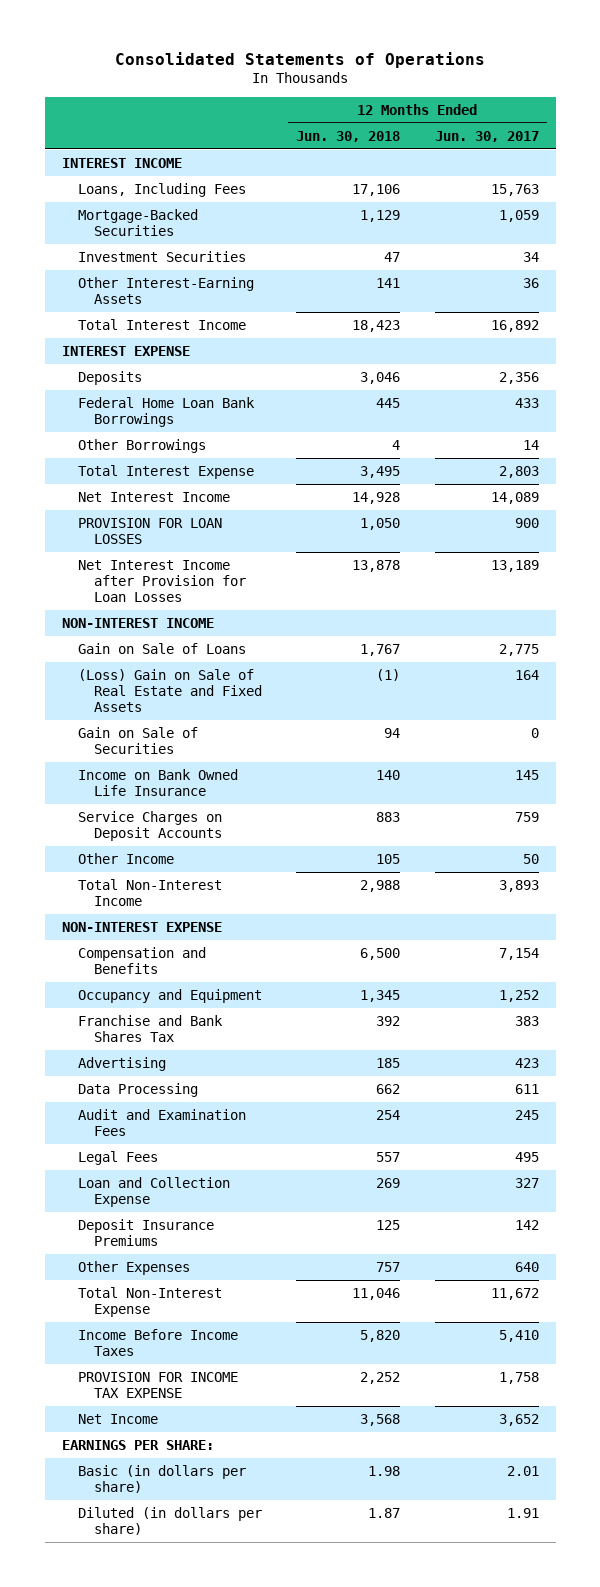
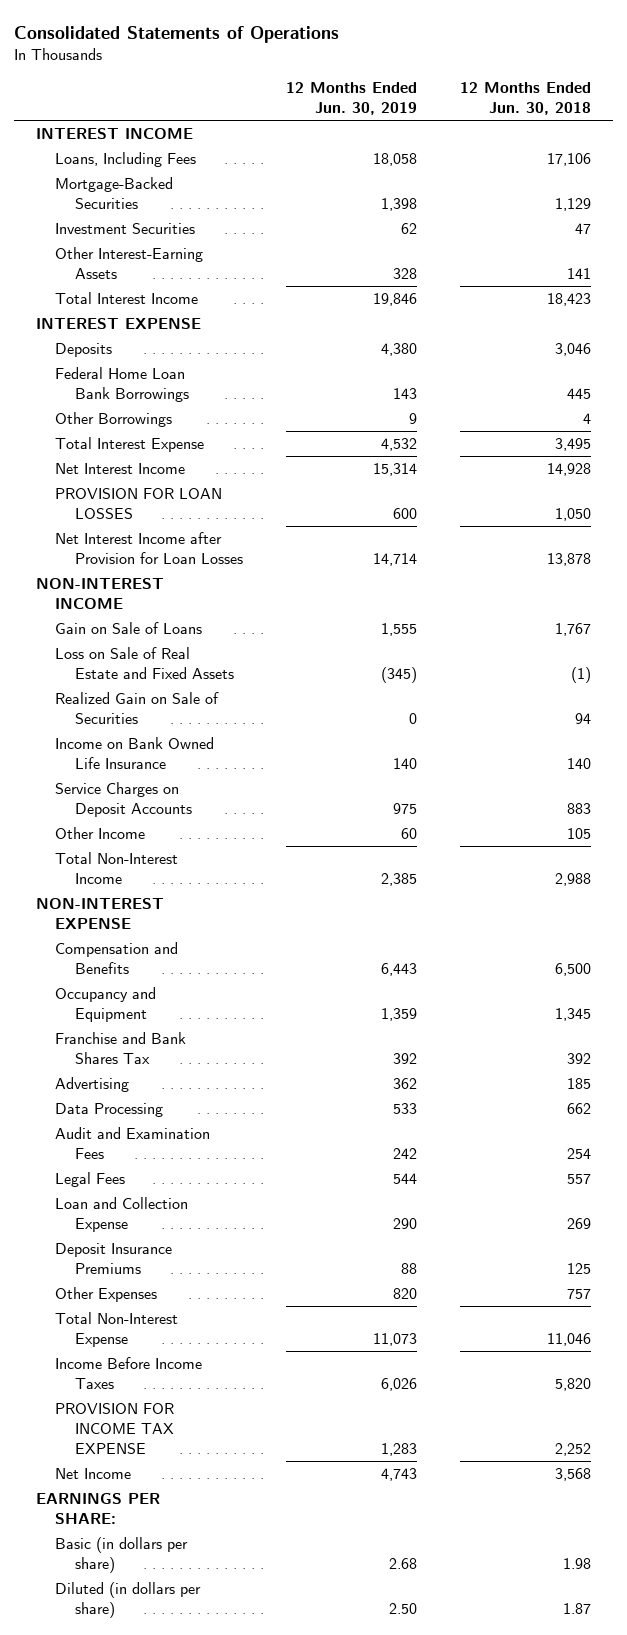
[434,130,539,142] Jun. 30, 2017 -> none
none -> [285,82,417,116] 12 Months Ended Jun. 30, 2019
[77,668,262,712] (Loss) Gain on Sale of Real Estate and Fixed Assets -> [55,646,234,679] Loss on Sale of Real Estate and Fixed Assets
[77,726,198,754] Gain on Sale of Securities -> [55,691,220,724] Realized Gain on Sale of Securities

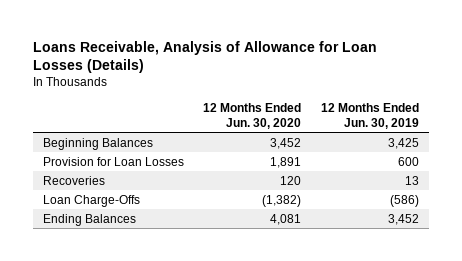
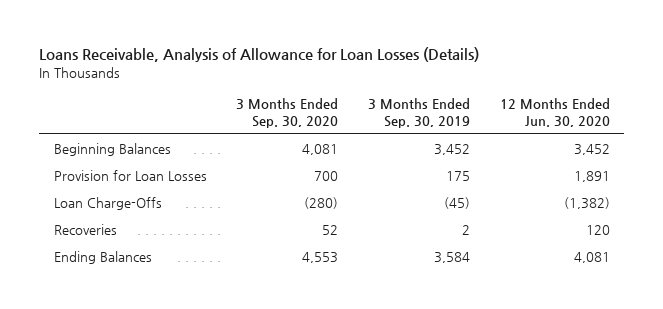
[321,103,420,129] 12 Months Ended Jun. 30, 2019 -> none
none -> [236,98,339,128] 3 Months Ended Sep. 30, 2020
none -> [367,98,470,128] 3 Months Ended Sep. 30, 2019
[42,175,105,185] Recoveries -> [53,224,117,236] Recoveries

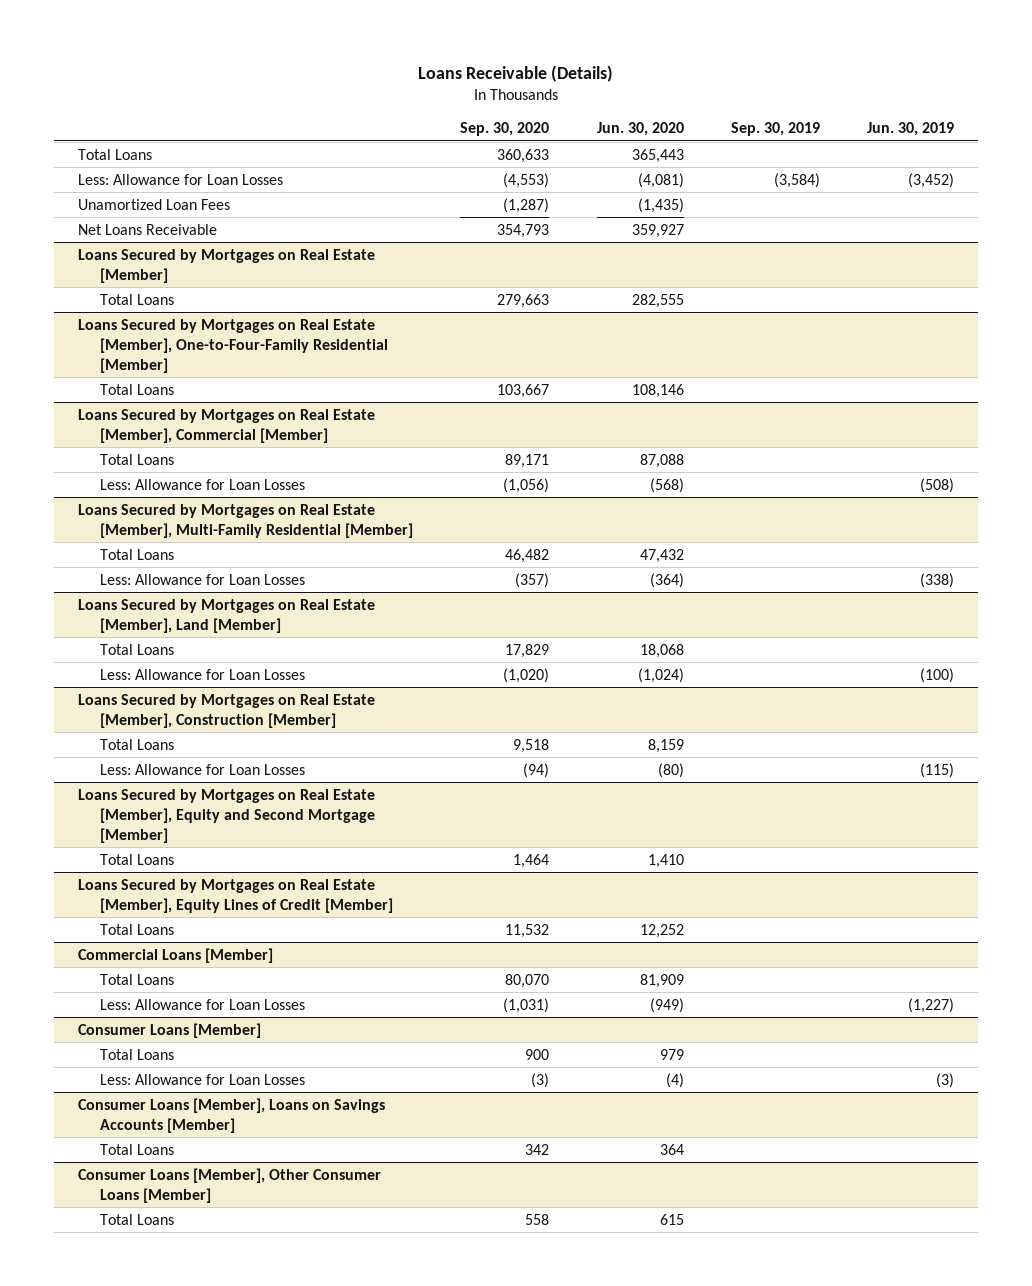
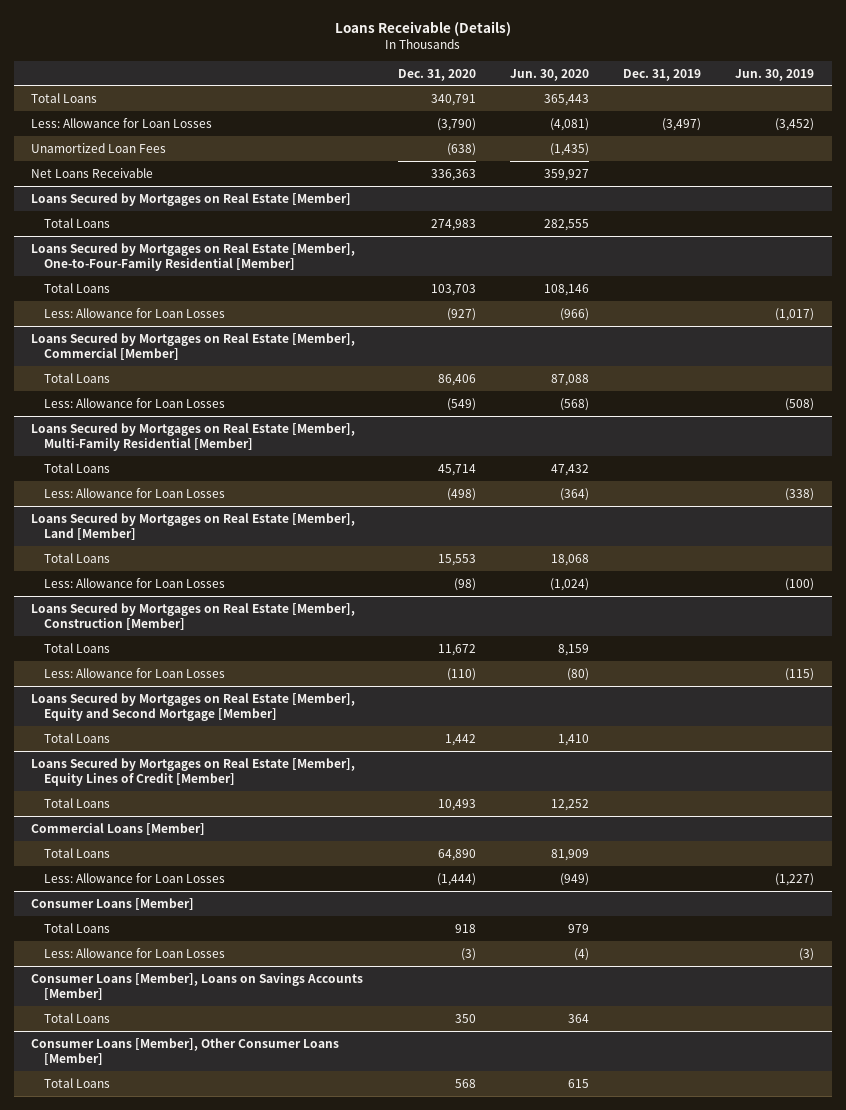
[460,122,550,137] Sep. 30, 2020 -> none
[730,122,820,137] Sep. 30, 2019 -> none
none -> [397,68,476,81] Dec. 31, 2020
none -> [623,68,702,81] Dec. 31, 2019
none -> [44,307,226,318] Less: Allowance for Loan Losses

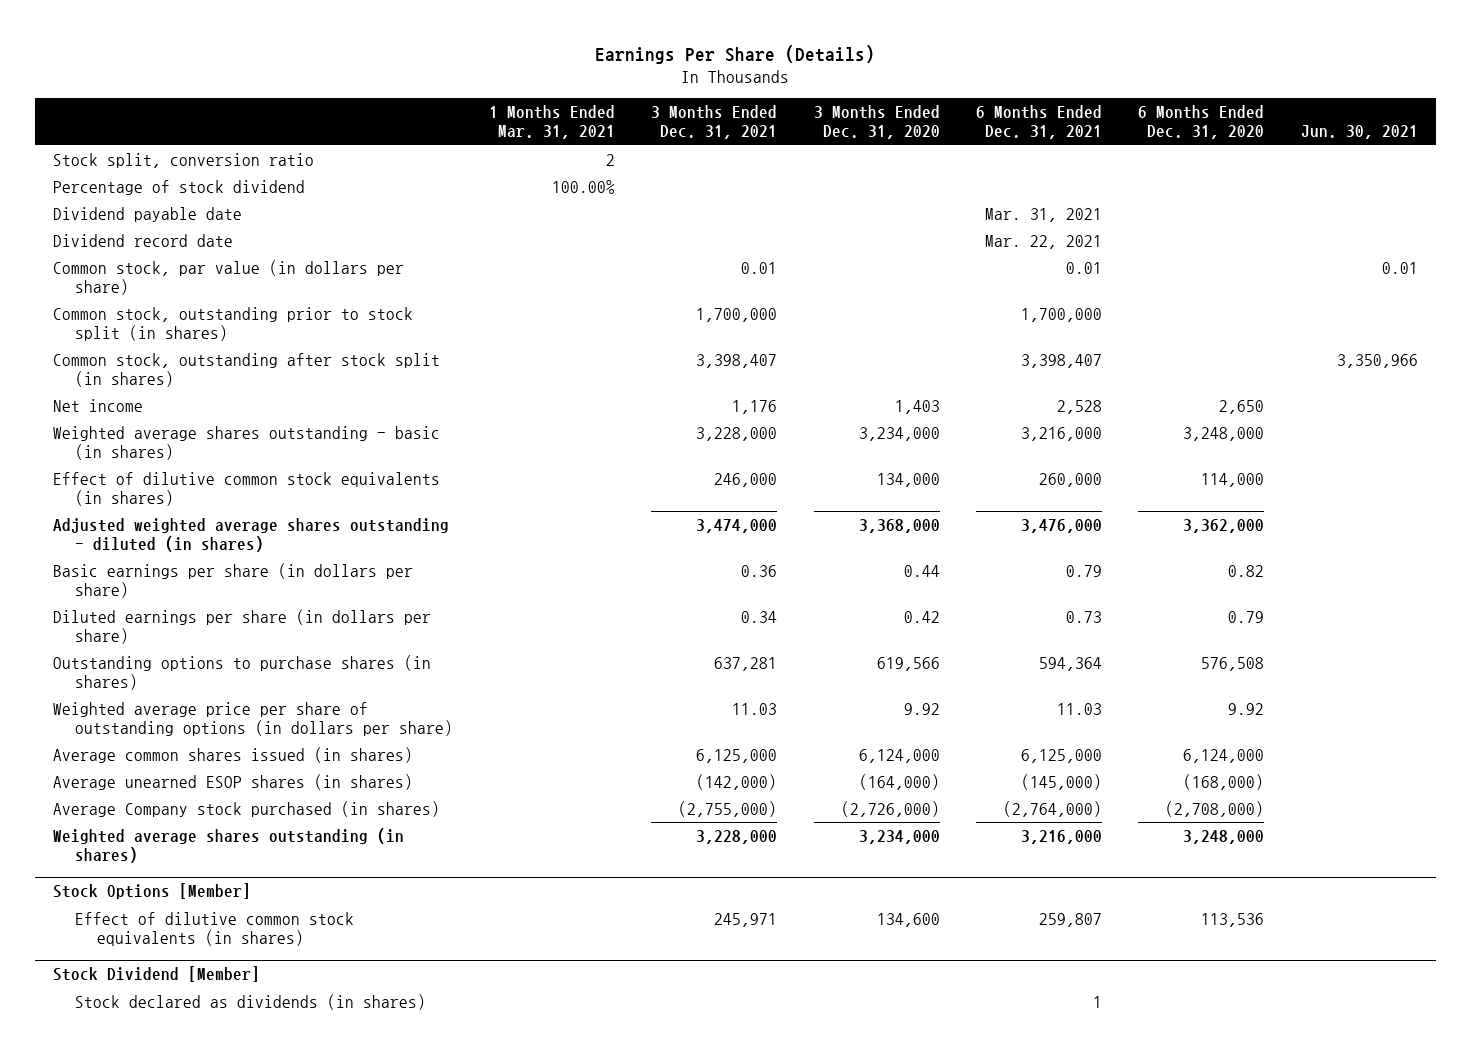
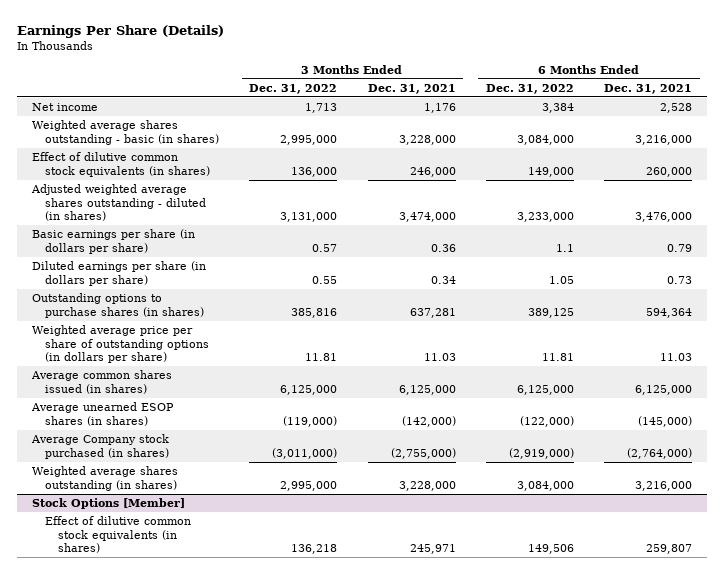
[489,105,616,140] 1 Months Ended Mar. 31, 2021 -> none
[813,105,940,140] 3 Months Ended Dec. 31, 2020 -> none
[1138,105,1265,140] 6 Months Ended Dec. 31, 2020 -> none
[1300,125,1418,140] Jun. 30, 2021 -> none
none -> [249,84,338,95] Dec. 31, 2022
none -> [485,84,574,95] Dec. 31, 2022
[53,152,315,168] Stock split, conversion ratio -> none
[53,179,306,195] Percentage of stock dividend -> none
[53,206,243,222] Dividend payable date -> none
[53,233,234,247] Dividend record date -> none
[53,259,405,295] Common stock, par value (in dollars per share) -> none
[53,306,414,341] Common stock, outstanding prior to stock split (in shares) -> none
[53,352,441,387] Common stock, outstanding after stock split (in shares) -> none
[53,966,261,983] Stock Dividend [Member] -> none
[74,993,426,1010] Stock declared as dividends (in shares) -> none

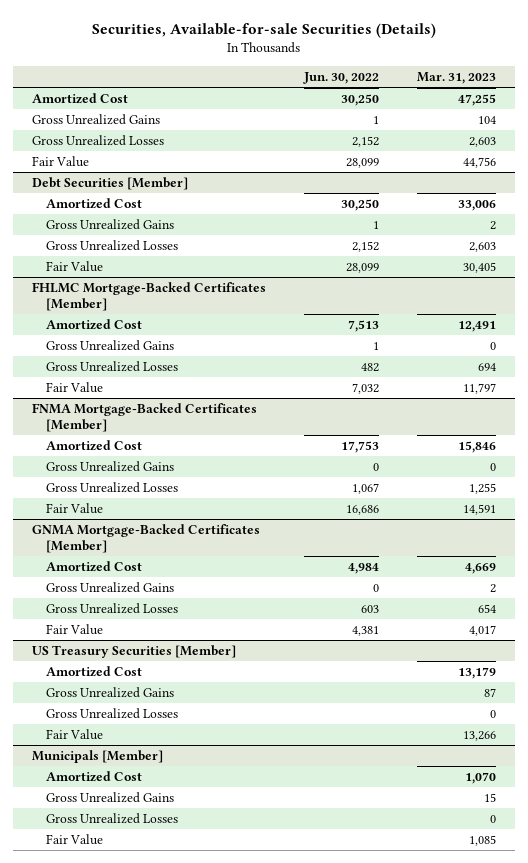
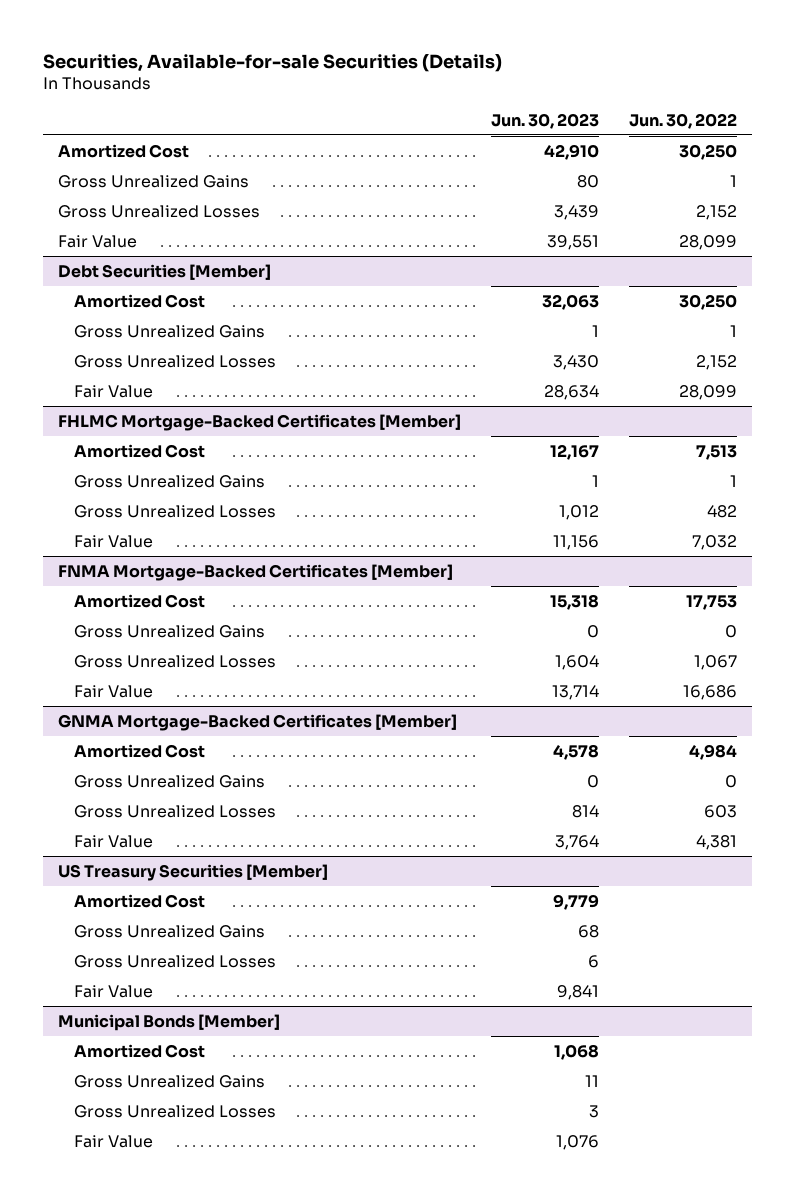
[416,71,496,84] Mar. 31, 2023 -> none
none -> [490,112,599,129] Jun. 30, 2023
[32,750,164,764] Municipals [Member] -> [58,1013,281,1031] Municipal Bonds [Member]

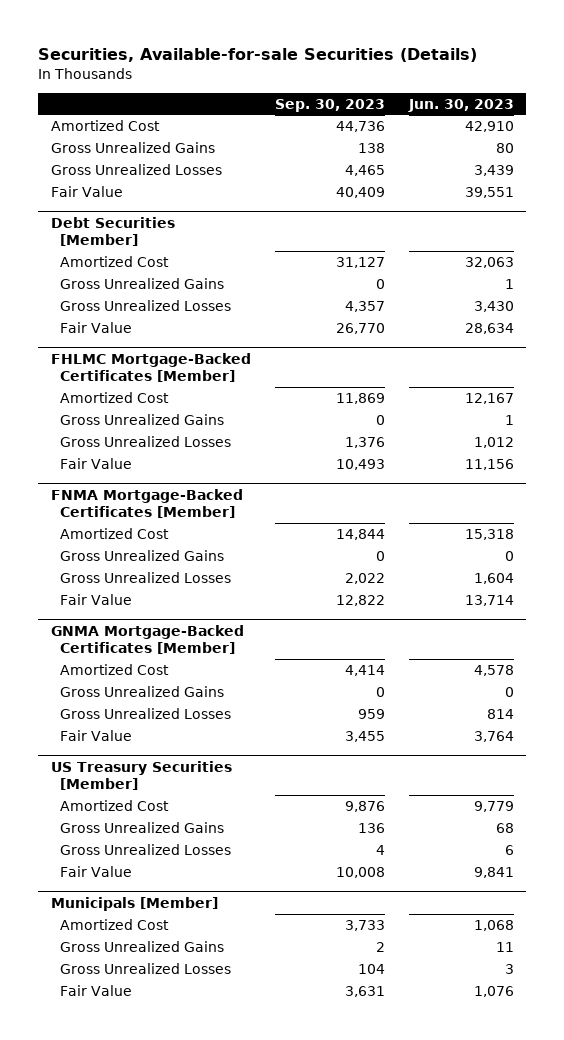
[628,112,737,129] Jun. 30, 2022 -> none
none -> [274,98,385,112] Sep. 30, 2023
[58,1013,281,1031] Municipal Bonds [Member] -> [50,896,218,911] Municipals [Member]

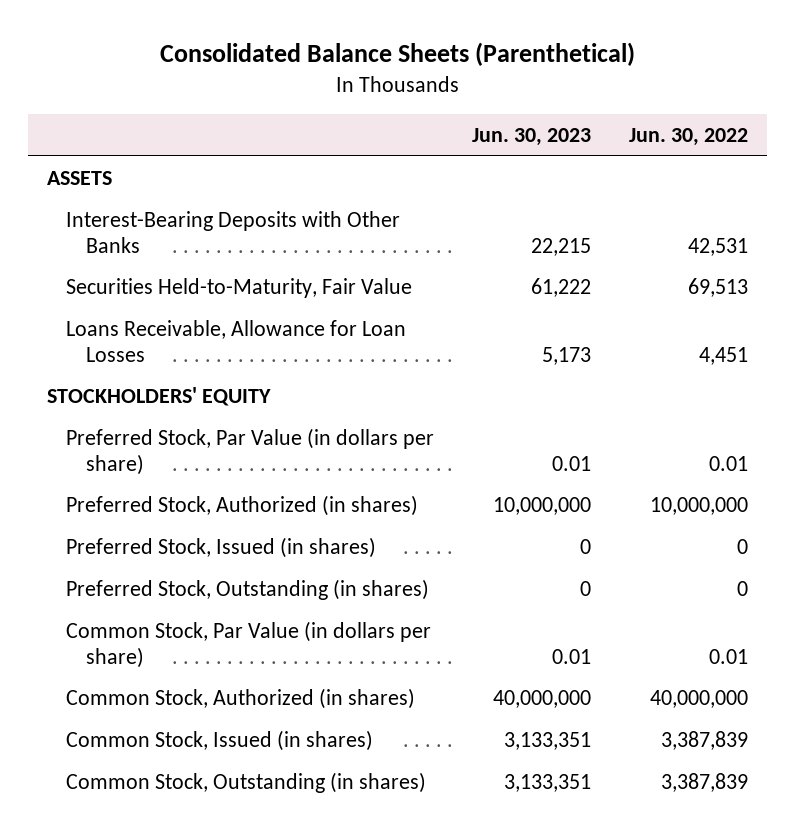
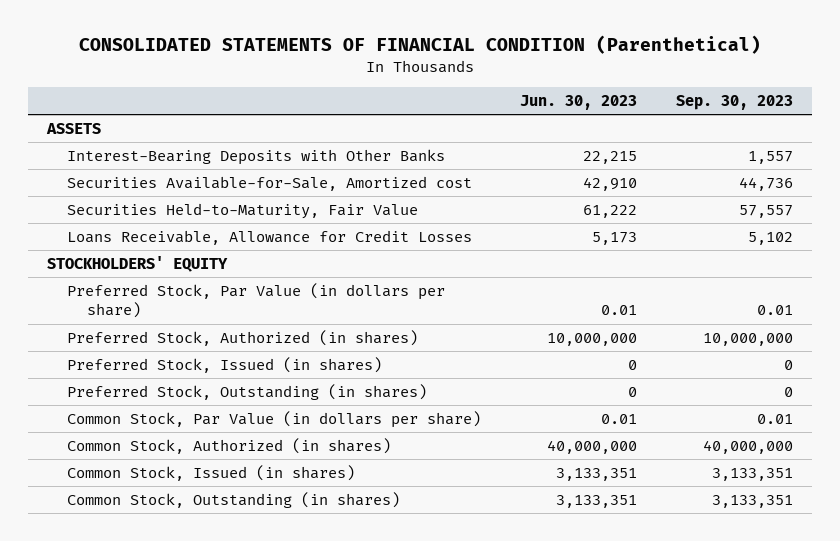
[159,42,635,67] Consolidated Balance Sheets (Parenthetical) -> [78,35,761,55] CONSOLIDATED STATEMENTS OF FINANCIAL CONDITION (Parenthetical)
[629,127,749,146] Jun. 30, 2022 -> none
none -> [675,94,793,110] Sep. 30, 2023
none -> [66,175,472,191] Securities Available-for-Sale, Amortized cost
[66,320,407,362] Loans Receivable, Allowance for Loan Losses -> [66,229,472,245] Loans Receivable, Allowance for Credit Losses

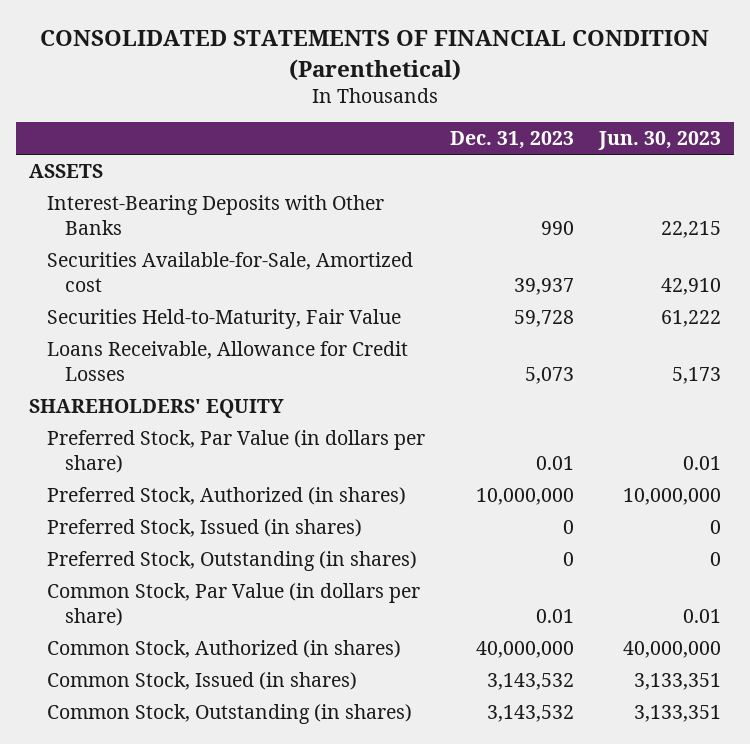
[675,94,793,110] Sep. 30, 2023 -> none
none -> [450,131,575,150] Dec. 31, 2023
[47,255,229,272] STOCKHOLDERS' EQUITY -> [28,398,284,418] SHAREHOLDERS' EQUITY

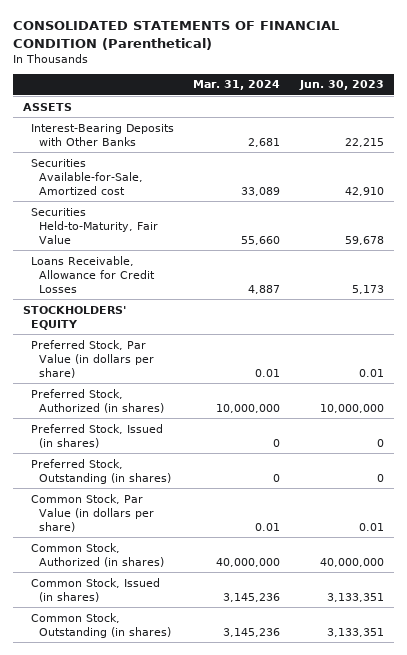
[450,131,575,150] Dec. 31, 2023 -> none
none -> [193,80,281,91] Mar. 31, 2024
[661,309,722,327] 61,222 -> [344,235,384,245] 59,678
[28,398,284,418] SHAREHOLDERS' EQUITY -> [22,305,126,330] STOCKHOLDERS' EQUITY

